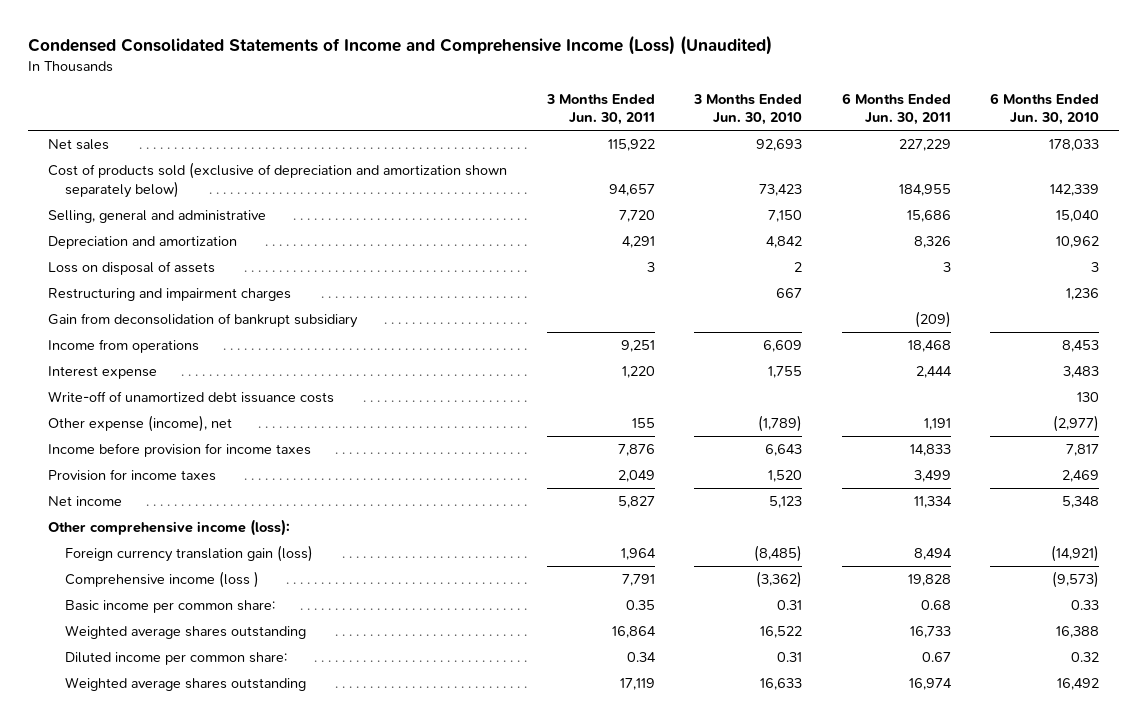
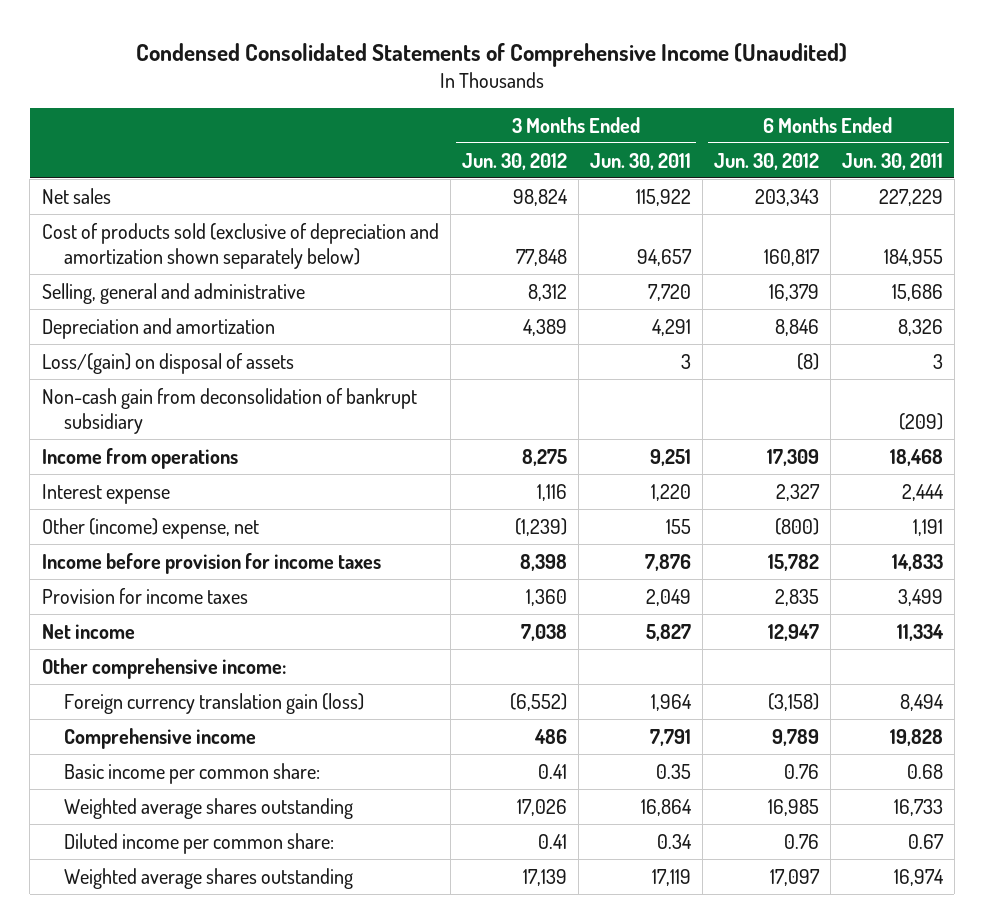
[28,35,773,56] Condensed Consolidated Statements of Income and Comprehensive Income (Loss) (Unaudited) -> [136,43,848,68] Condensed Consolidated Statements of Comprehensive Income (Unaudited)
[693,93,803,126] 3 Months Ended Jun. 30, 2010 -> none
[990,92,1100,126] 6 Months Ended Jun. 30, 2010 -> none
none -> [461,152,567,170] Jun. 30, 2012
none -> [713,152,819,170] Jun. 30, 2012
[48,288,292,302] Restructuring and impairment charges -> none
[48,261,216,276] Loss on disposal of assets -> [41,352,294,374] Loss/(gain) on disposal of assets
[48,313,359,329] Gain from deconsolidation of bankrupt subsidiary -> [41,387,417,434] Non-cash gain from deconsolidation of bankrupt subsidiary
[48,391,335,404] Write-off of unamortized debt issuance costs -> none
[48,415,233,433] Other expense (income), net -> [41,517,259,539] Other (income) expense, net
[48,519,291,537] Other comprehensive income (loss): -> [41,657,286,679] Other comprehensive income:
[65,571,260,589] Comprehensive income (loss ) -> [64,727,257,749] Comprehensive income

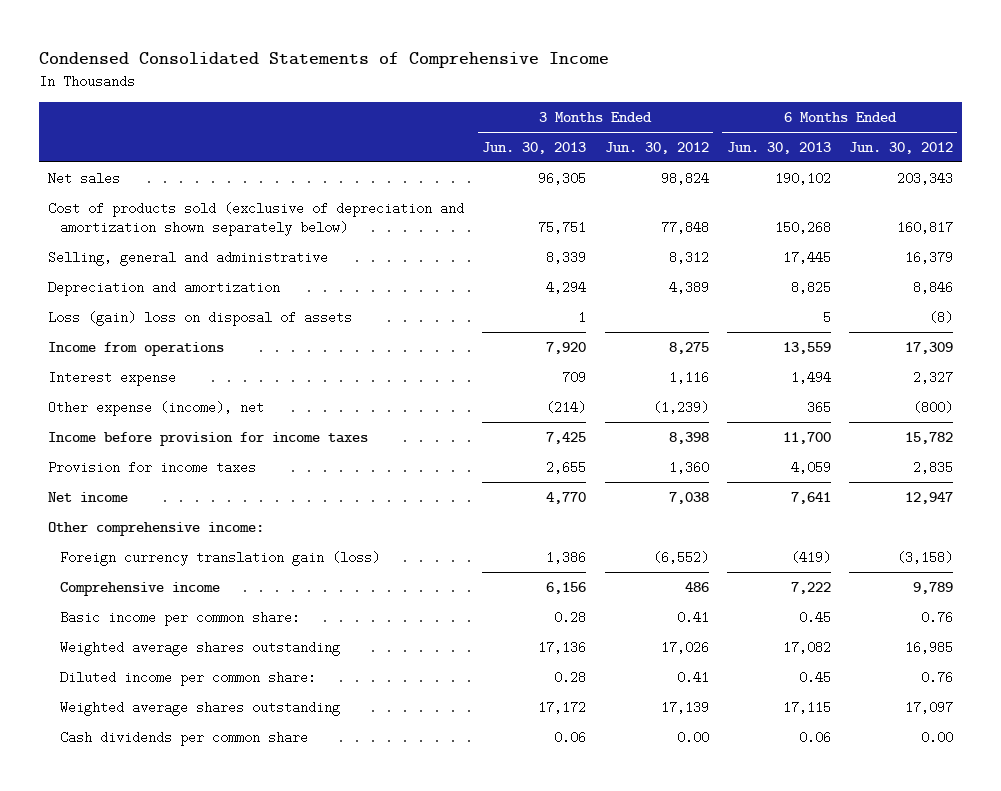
[136,43,848,68] Condensed Consolidated Statements of Comprehensive Income (Unaudited) -> [39,52,610,69] Condensed Consolidated Statements of Comprehensive Income
[589,152,691,170] Jun. 30, 2011 -> none
[841,152,943,170] Jun. 30, 2011 -> none
none -> [482,141,587,154] Jun. 30, 2013
none -> [726,141,831,154] Jun. 30, 2013
[41,387,417,434] Non-cash gain from deconsolidation of bankrupt subsidiary -> none
[41,352,294,374] Loss/(gain) on disposal of assets -> [48,310,353,326] Loss (gain) loss on disposal of assets
[41,517,259,539] Other (income) expense, net -> [48,400,265,416] Other expense (income), net
none -> [60,730,309,746] Cash dividends per common share

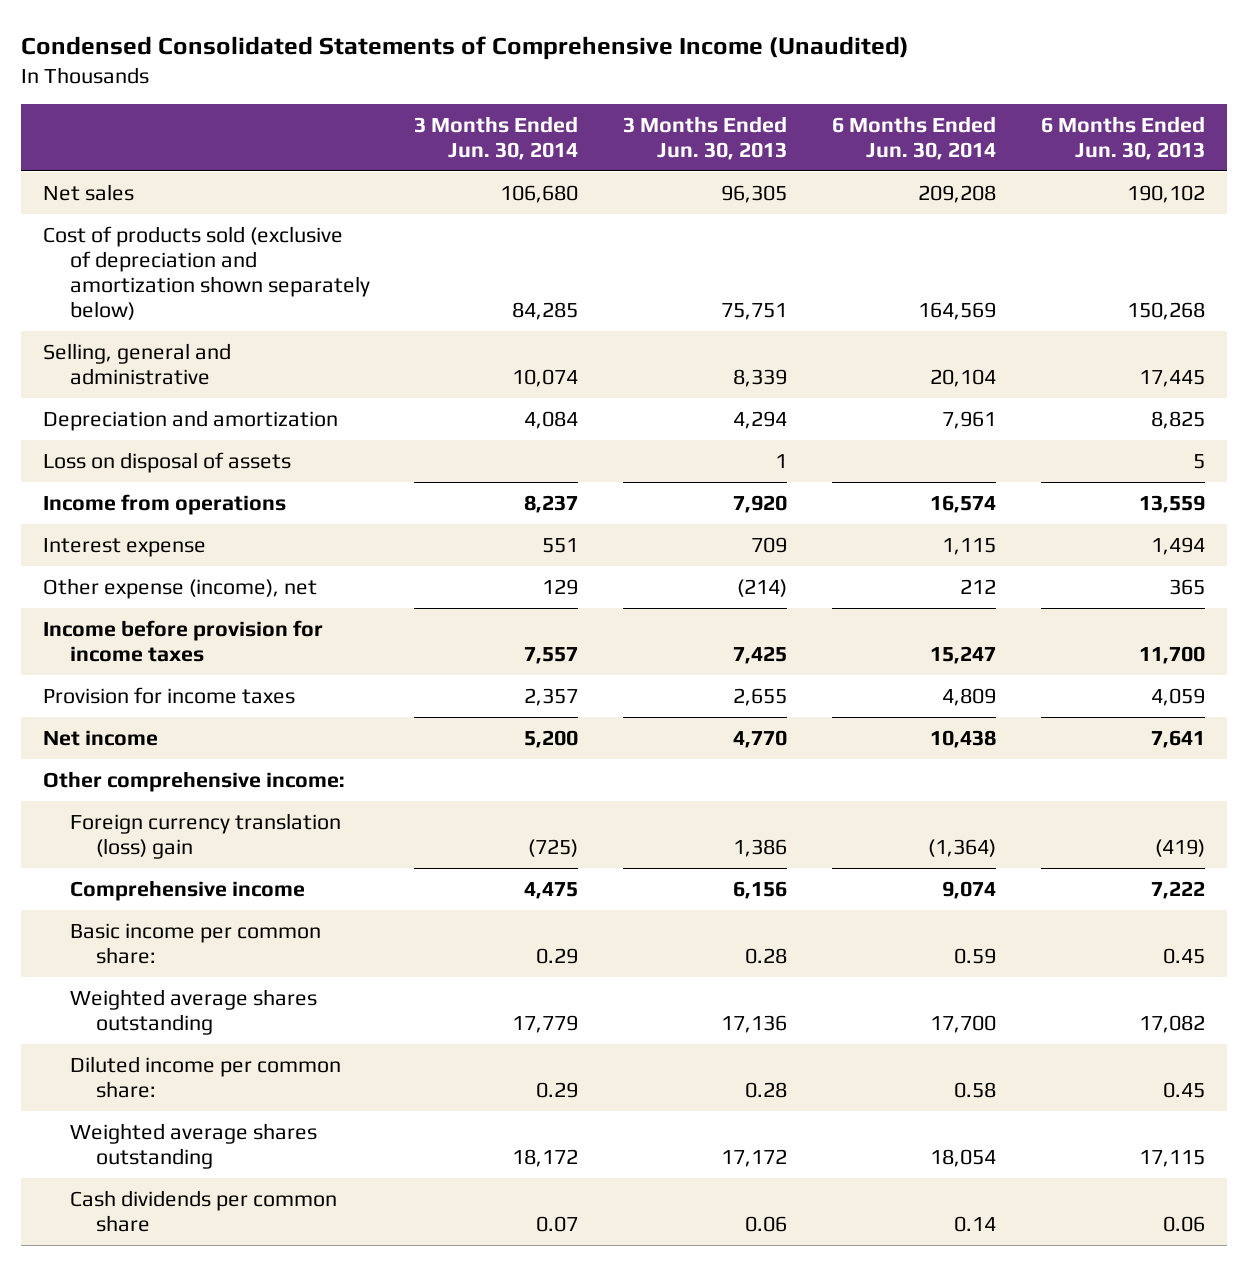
[39,52,610,69] Condensed Consolidated Statements of Comprehensive Income -> [20,35,909,60] Condensed Consolidated Statements of Comprehensive Income (Unaudited)
[604,141,709,154] Jun. 30, 2012 -> none
[848,141,953,154] Jun. 30, 2012 -> none
none -> [414,115,579,160] 3 Months Ended Jun. 30, 2014
none -> [831,115,996,160] 6 Months Ended Jun. 30, 2014
[48,310,353,326] Loss (gain) loss on disposal of assets -> [43,451,292,473] Loss on disposal of assets
[60,550,381,566] Foreign currency translation gain (loss) -> [69,812,341,859] Foreign currency translation (loss) gain

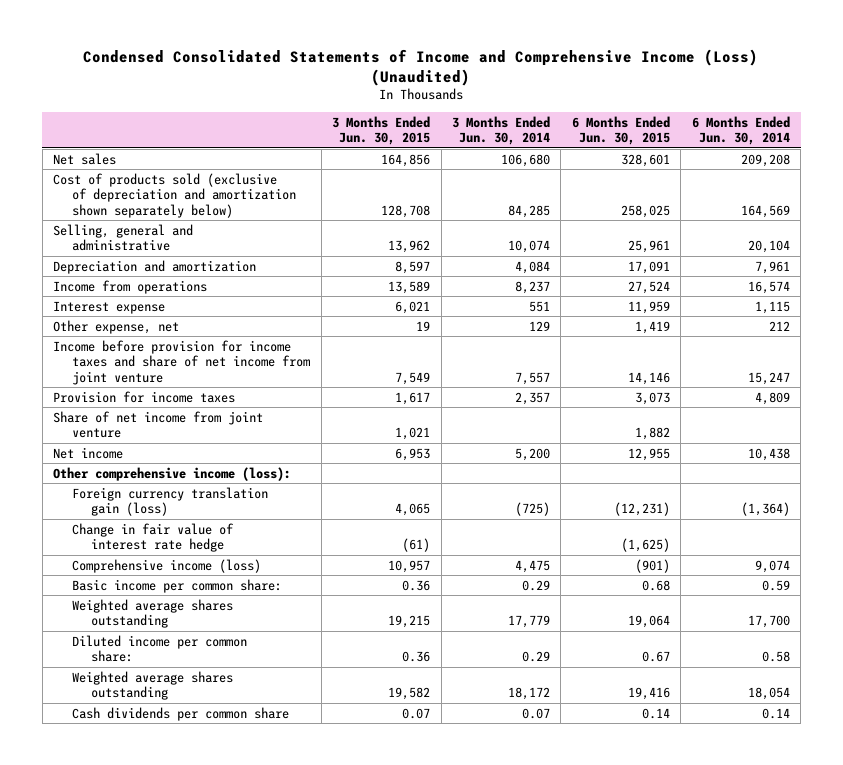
[20,35,909,60] Condensed Consolidated Statements of Comprehensive Income (Unaudited) -> [83,48,759,86] Condensed Consolidated Statements of Income and Comprehensive Income (Loss) (Unaudited)
[623,115,788,160] 3 Months Ended Jun. 30, 2013 -> none
[1040,115,1205,160] 6 Months Ended Jun. 30, 2013 -> none
none -> [332,115,431,146] 3 Months Ended Jun. 30, 2015
none -> [571,115,670,146] 6 Months Ended Jun. 30, 2015
[43,451,292,473] Loss on disposal of assets -> none
[43,577,318,599] Other expense (income), net -> [53,319,180,334] Other expense, net
[43,619,324,662] Income before provision for income taxes -> [53,339,311,385] Income before provision for income taxes and share of net income from joint venture
none -> [53,410,264,439] Share of net income from joint venture
[43,770,346,792] Other comprehensive income: -> [53,466,292,481] Other comprehensive income (loss):
[69,812,341,859] Foreign currency translation (loss) gain -> [72,486,269,517] Foreign currency translation gain (loss)
none -> [72,522,235,553] Change in fair value of interest rate hedge
[69,879,305,901] Comprehensive income -> [72,558,262,573] Comprehensive income (loss)

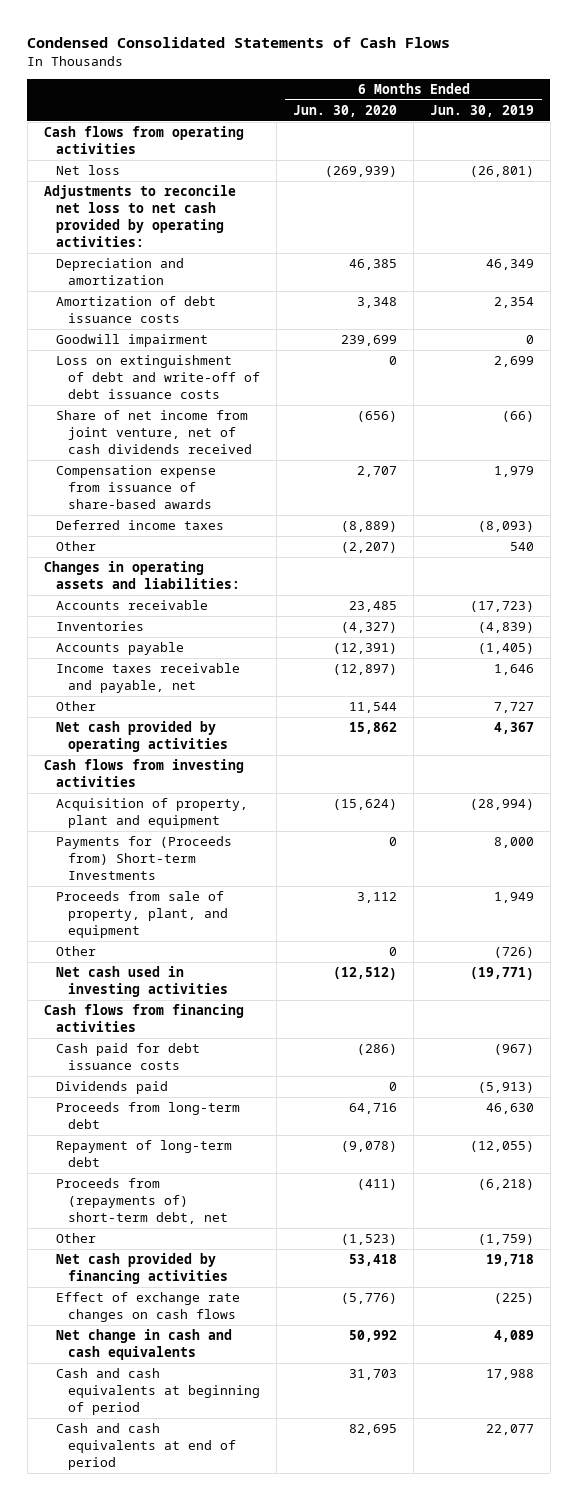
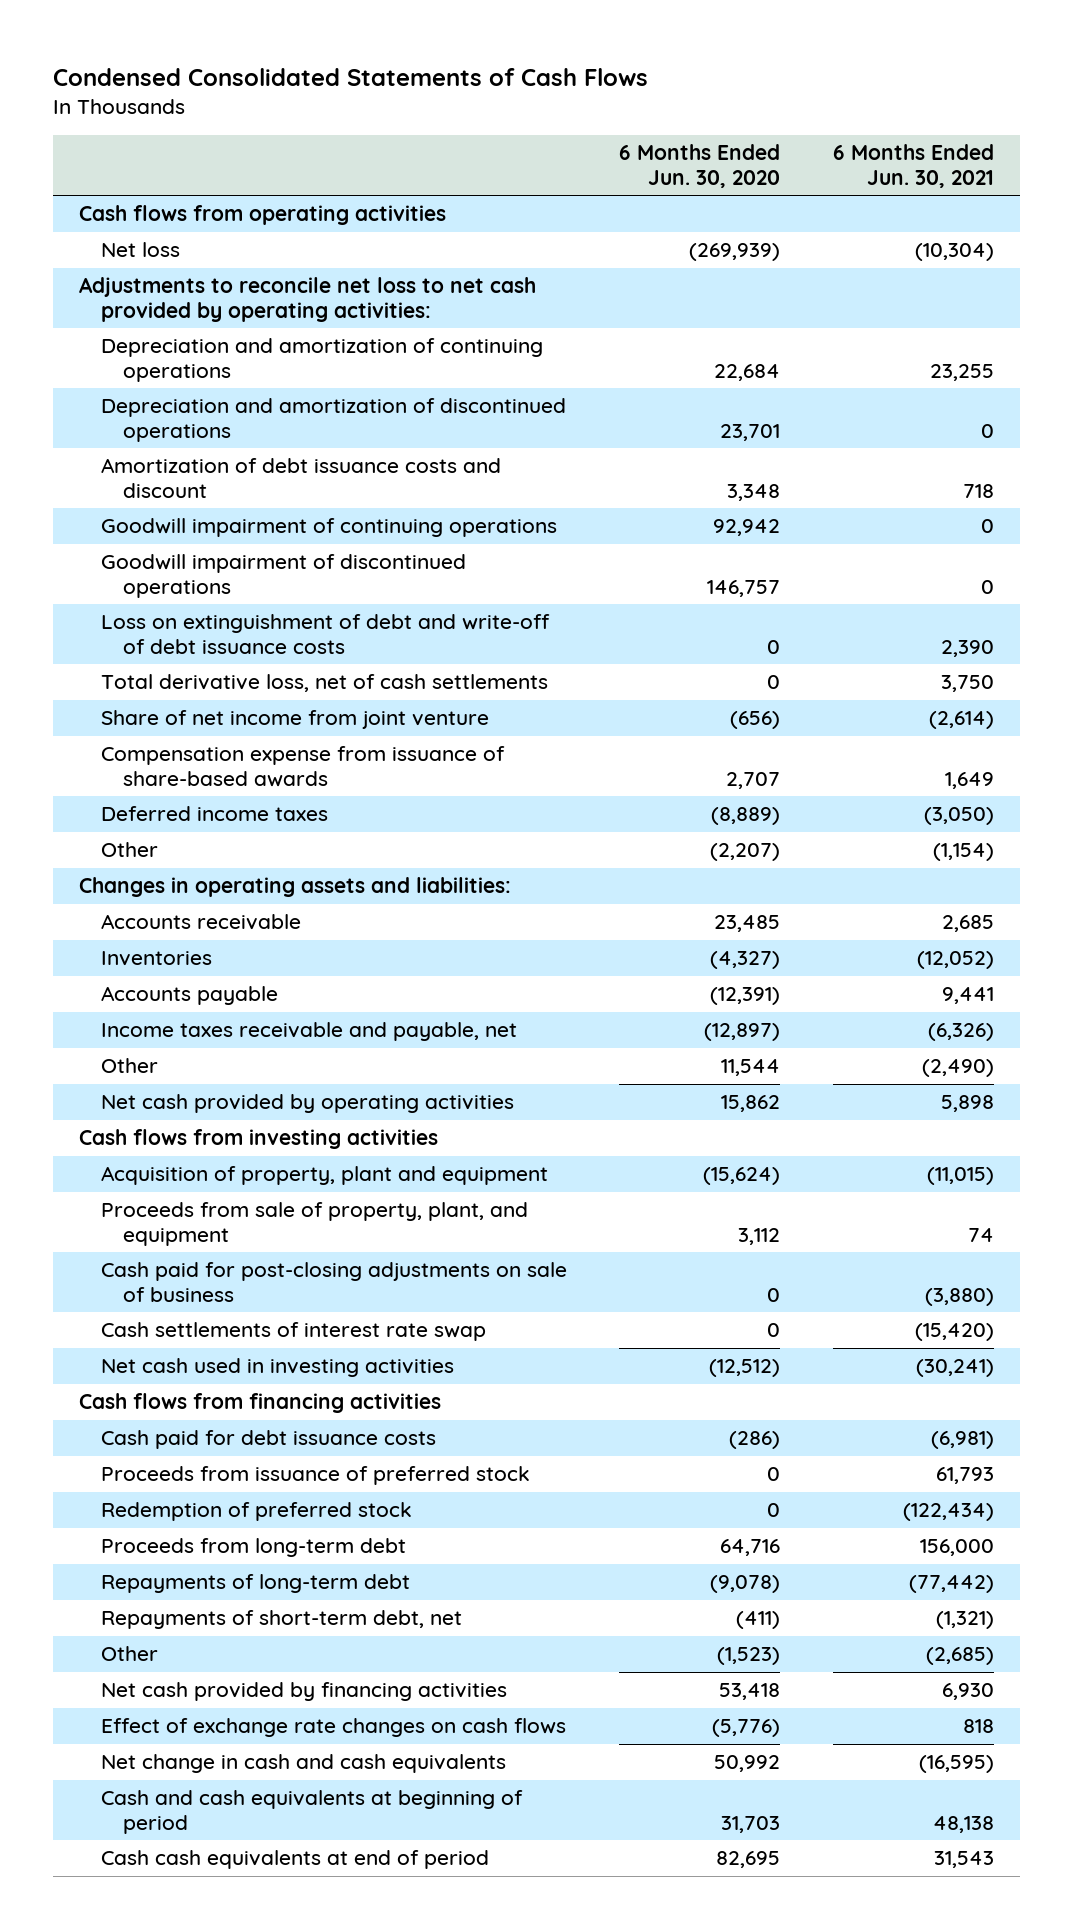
[429,105,534,118] Jun. 30, 2019 -> none
none -> [832,144,994,188] 6 Months Ended Jun. 30, 2021
[55,258,184,286] Depreciation and amortization -> [101,338,544,382] Depreciation and amortization of continuing operations
[349,259,398,271] 46,385 -> [714,363,781,381] 22,684
none -> [101,398,567,442] Depreciation and amortization of discontinued operations
[55,296,216,324] Amortization of debt issuance costs -> [101,458,502,498] Amortization of debt issuance costs and discount
[55,334,208,348] Goodwill impairment -> [101,518,558,538] Goodwill impairment of continuing operations
[341,335,398,347] 239,699 -> [713,519,781,537] 92,942
none -> [101,554,467,598] Goodwill impairment of discontinued operations
none -> [101,674,549,693] Total derivative loss, net of cash settlements
[55,410,253,455] Share of net income from joint venture, net of cash dividends received -> [101,710,490,730] Share of net income from joint venture
[55,836,232,881] Payments for (Proceeds from) Short-term Investments -> none
[55,946,96,957] Other -> none
none -> [101,1262,568,1302] Cash paid for post-closing adjustments on sale of business
none -> [101,1322,487,1342] Cash settlements of interest rate swap
[55,1081,168,1095] Dividends paid -> none
none -> [101,1466,531,1486] Proceeds from issuance of preferred stock
none -> [101,1502,413,1522] Redemption of preferred stock
[55,1140,232,1168] Repayment of long-term debt -> [101,1574,411,1594] Repayments of long-term debt
[55,1178,229,1225] Proceeds from (repayments of) short-term debt, net -> [101,1610,463,1630] Repayments of short-term debt, net
[55,1423,237,1471] Cash and cash equivalents at end of period -> [101,1850,490,1870] Cash cash equivalents at end of period

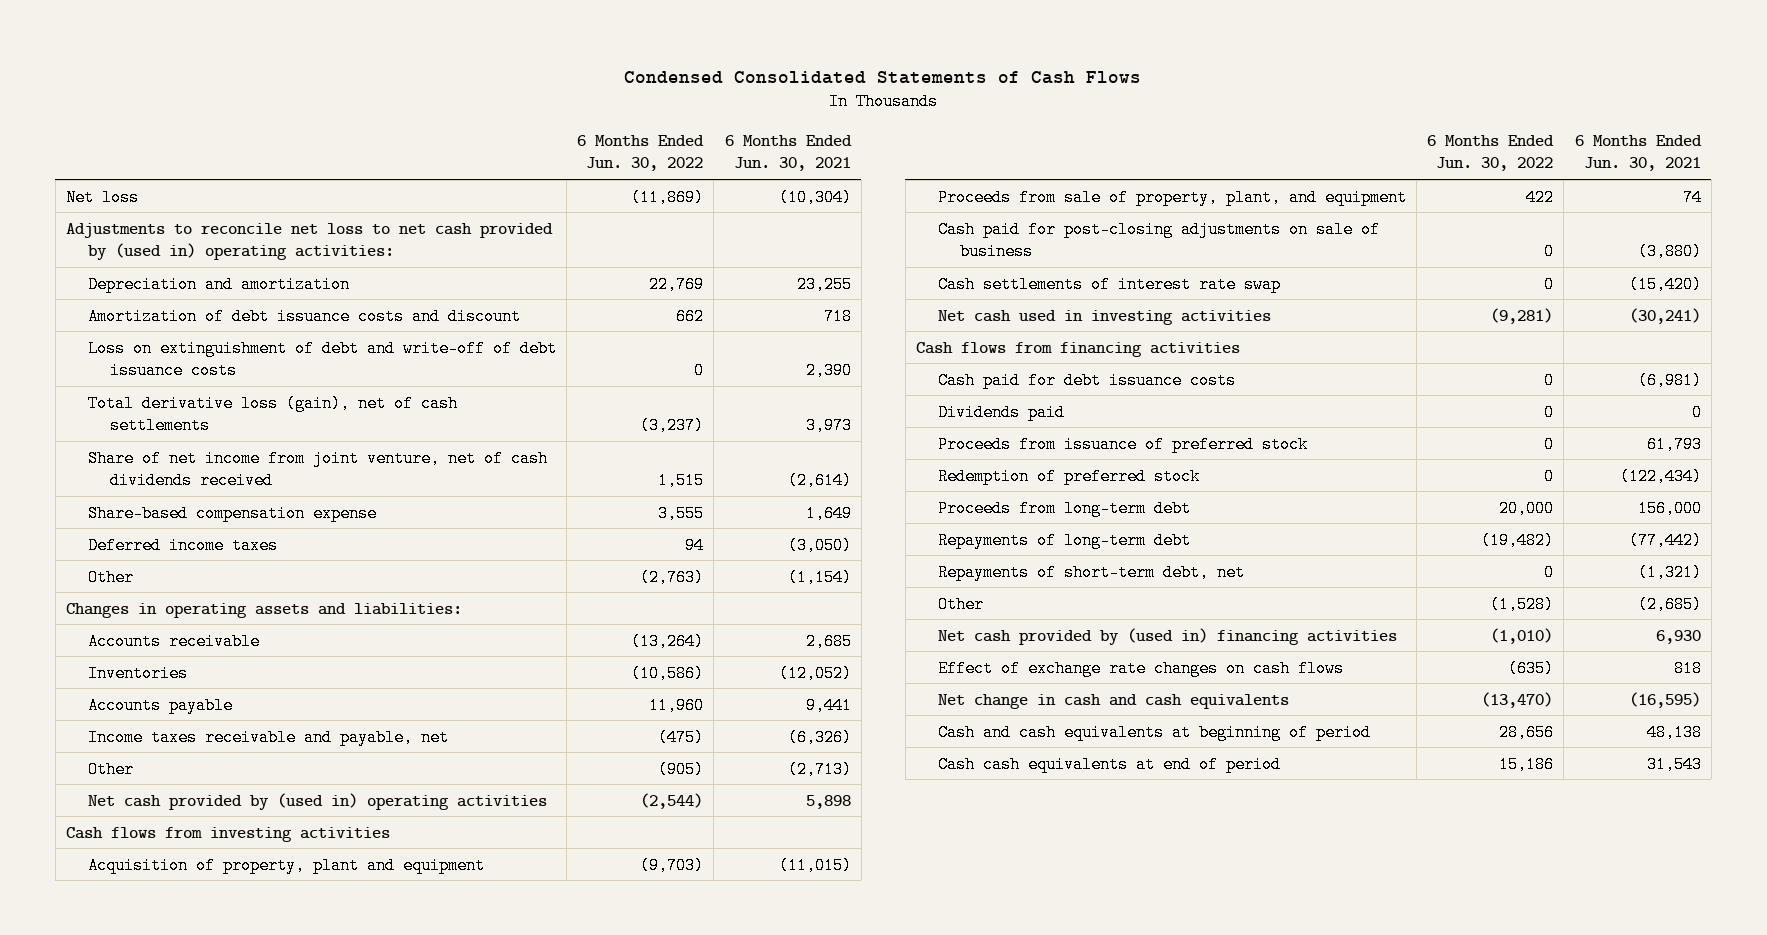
[619,144,781,188] 6 Months Ended Jun. 30, 2020 -> none
none -> [577,134,705,172] 6 Months Ended Jun. 30, 2022
[79,205,447,226] Cash flows from operating activities -> none
[101,398,567,442] Depreciation and amortization of discontinued operations -> none
[79,277,537,322] Adjustments to reconcile net loss to net cash provided by operating activities: -> [65,222,553,261] Adjustments to reconcile net loss to net cash provided by (used in) operating activities:
[101,338,544,382] Depreciation and amortization of continuing operations -> [87,275,350,293] Depreciation and amortization
[101,518,558,538] Goodwill impairment of continuing operations -> none
[101,554,467,598] Goodwill impairment of discontinued operations -> none
[101,674,549,693] Total derivative loss, net of cash settlements -> [87,394,458,435] Total derivative loss (gain), net of cash settlements
[940,675,994,693] 3,750 -> [805,417,852,435] 3,973
[101,710,490,730] Share of net income from joint venture -> [87,449,548,490] Share of net income from joint venture, net of cash dividends received
[101,746,506,787] Compensation expense from issuance of share-based awards -> [87,504,377,522] Share-based compensation expense
[921,1059,994,1078] (2,490) -> [787,760,852,778] (2,713)
[101,1094,515,1114] Net cash provided by operating activities -> [87,792,547,810] Net cash provided by (used in) operating activities
none -> [937,403,1065,421] Dividends paid
[101,1682,508,1702] Net cash provided by financing activities -> [937,627,1397,645] Net cash provided by (used in) financing activities

